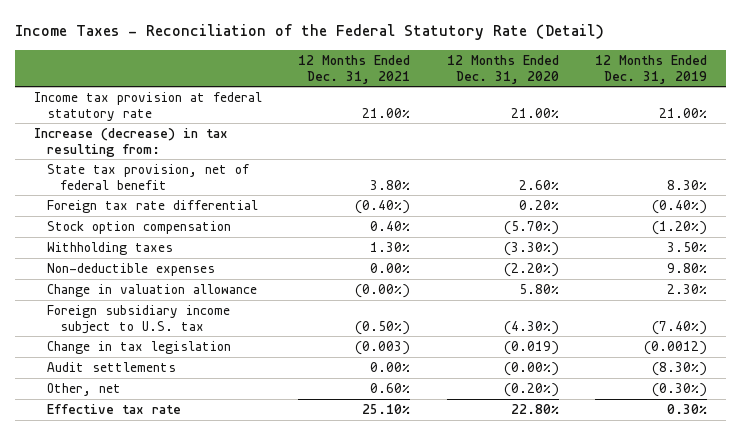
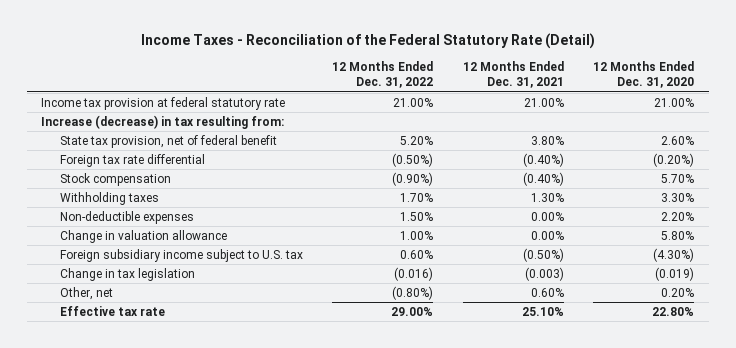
[595,55,708,84] 12 Months Ended Dec. 31, 2019 -> none
none -> [332,61,434,89] 12 Months Ended Dec. 31, 2022
[518,199,559,210] 0.20% -> [653,152,695,167] (0.20%)
[46,220,231,234] Stock option compensation -> [59,172,171,186] Stock compensation
[370,220,411,231] 0.40% -> [522,171,564,186] (0.40%)
[503,220,559,235] (5.70%) -> [661,173,695,183] 5.70%
[503,241,559,256] (3.30%) -> [661,192,695,202] 3.30%
[503,262,559,277] (2.20%) -> [661,211,695,221] 2.20%
[355,283,411,298] (0.00%) -> [530,230,564,240] 0.00%
[46,361,176,372] Audit settlements -> none
[503,382,559,397] (0.20%) -> [661,287,695,297] 0.20%

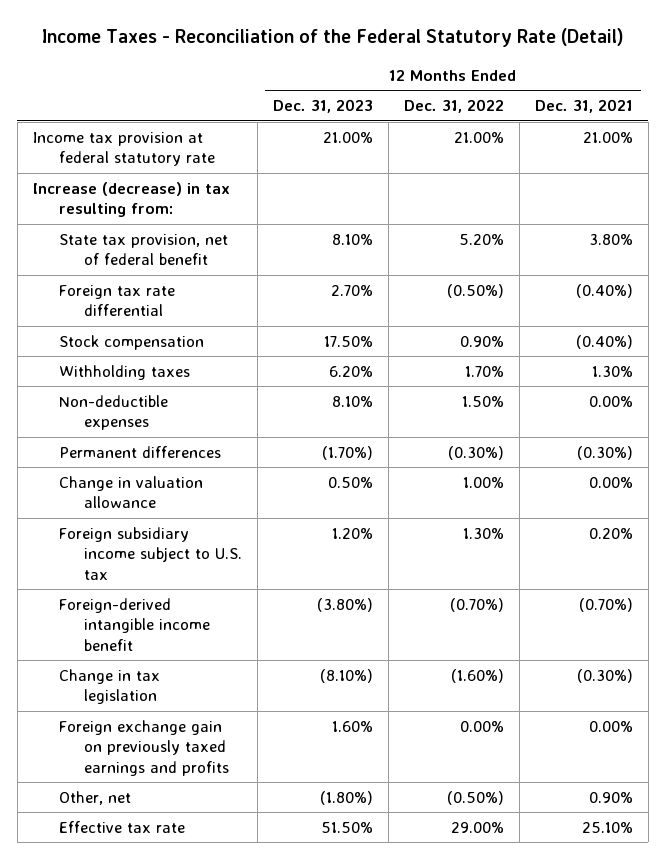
[593,61,695,89] 12 Months Ended Dec. 31, 2020 -> none
none -> [273,99,374,114] Dec. 31, 2023
[392,171,434,186] (0.90%) -> [460,335,505,347] 0.90%
none -> [58,445,221,458] Permanent differences
[400,249,434,259] 0.60% -> [463,527,505,539] 1.30%
[522,247,564,262] (0.50%) -> [588,527,633,539] 0.20%
none -> [58,597,211,651] Foreign-derived intangible income benefit
[394,266,434,281] (0.016) -> [451,668,505,683] (1.60%)
[524,266,564,281] (0.003) -> [576,668,633,683] (0.30%)
none -> [58,719,230,776] Foreign exchange gain on previously taxed earnings and profits
[392,285,434,300] (0.80%) -> [447,790,505,805] (0.50%)
[530,287,564,297] 0.60% -> [588,791,633,803] 0.90%

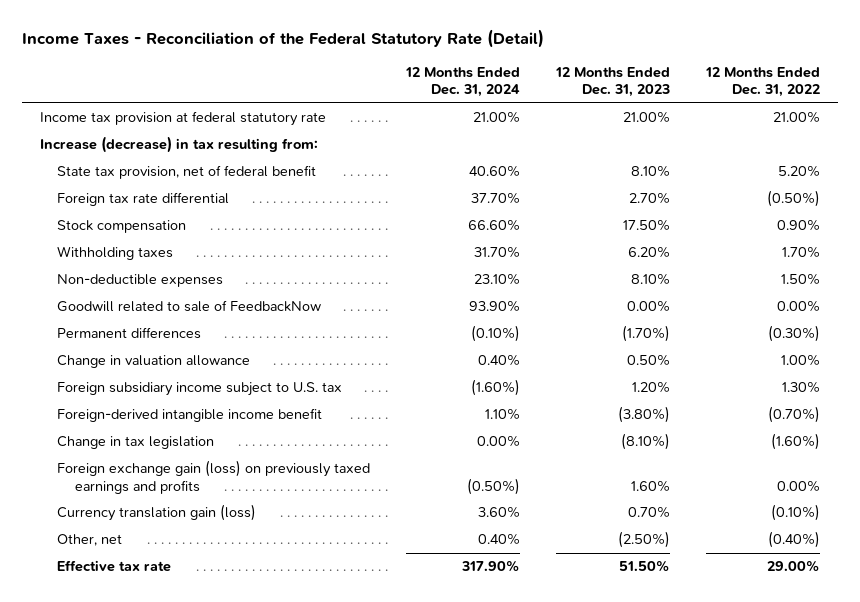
[534,99,633,114] Dec. 31, 2021 -> none
none -> [405,66,521,97] 12 Months Ended Dec. 31, 2024
none -> [57,300,322,313] Goodwill related to sale of FeedbackNow
[58,719,230,776] Foreign exchange gain on previously taxed earnings and profits -> [57,460,371,494] Foreign exchange gain (loss) on previously taxed earnings and profits
none -> [57,504,257,522] Currency translation gain (loss)
[320,790,374,805] (1.80%) -> [618,531,671,549] (2.50%)
[447,790,505,805] (0.50%) -> [767,531,820,549] (0.40%)

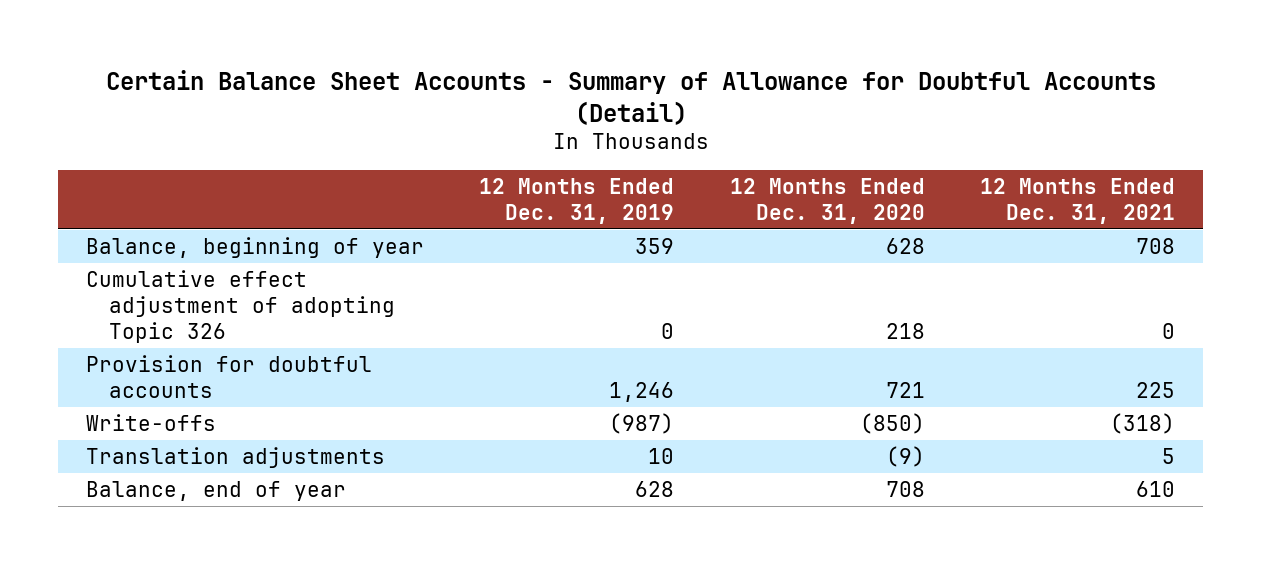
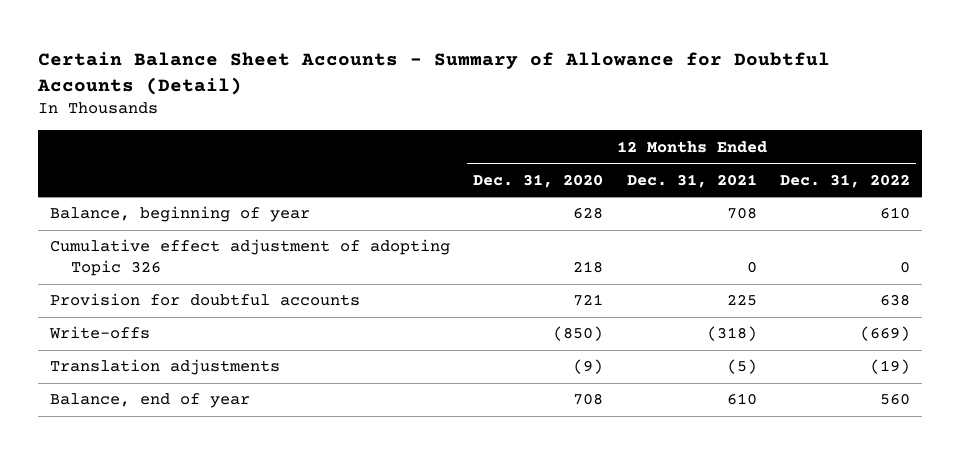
[479,177,675,224] 12 Months Ended Dec. 31, 2019 -> none
none -> [779,173,910,188] Dec. 31, 2022
[1162,447,1176,464] 5 -> [726,359,757,375] (5)

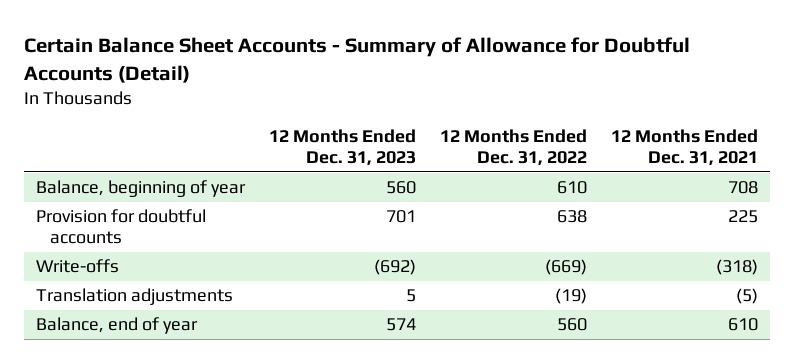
[473,173,604,188] Dec. 31, 2020 -> none
none -> [269,129,417,166] 12 Months Ended Dec. 31, 2023
[49,239,450,276] Cumulative effect adjustment of adopting Topic 326 -> none

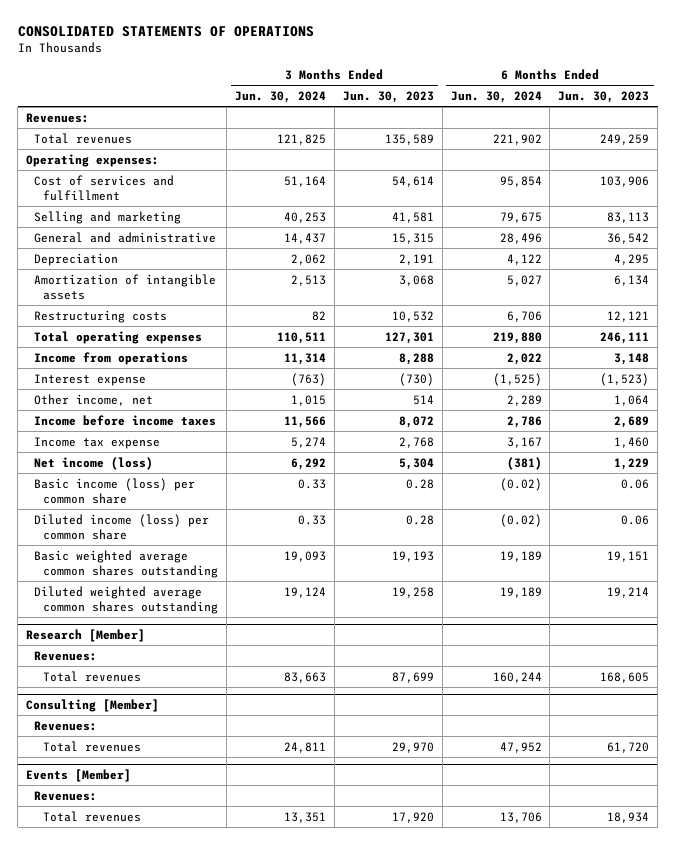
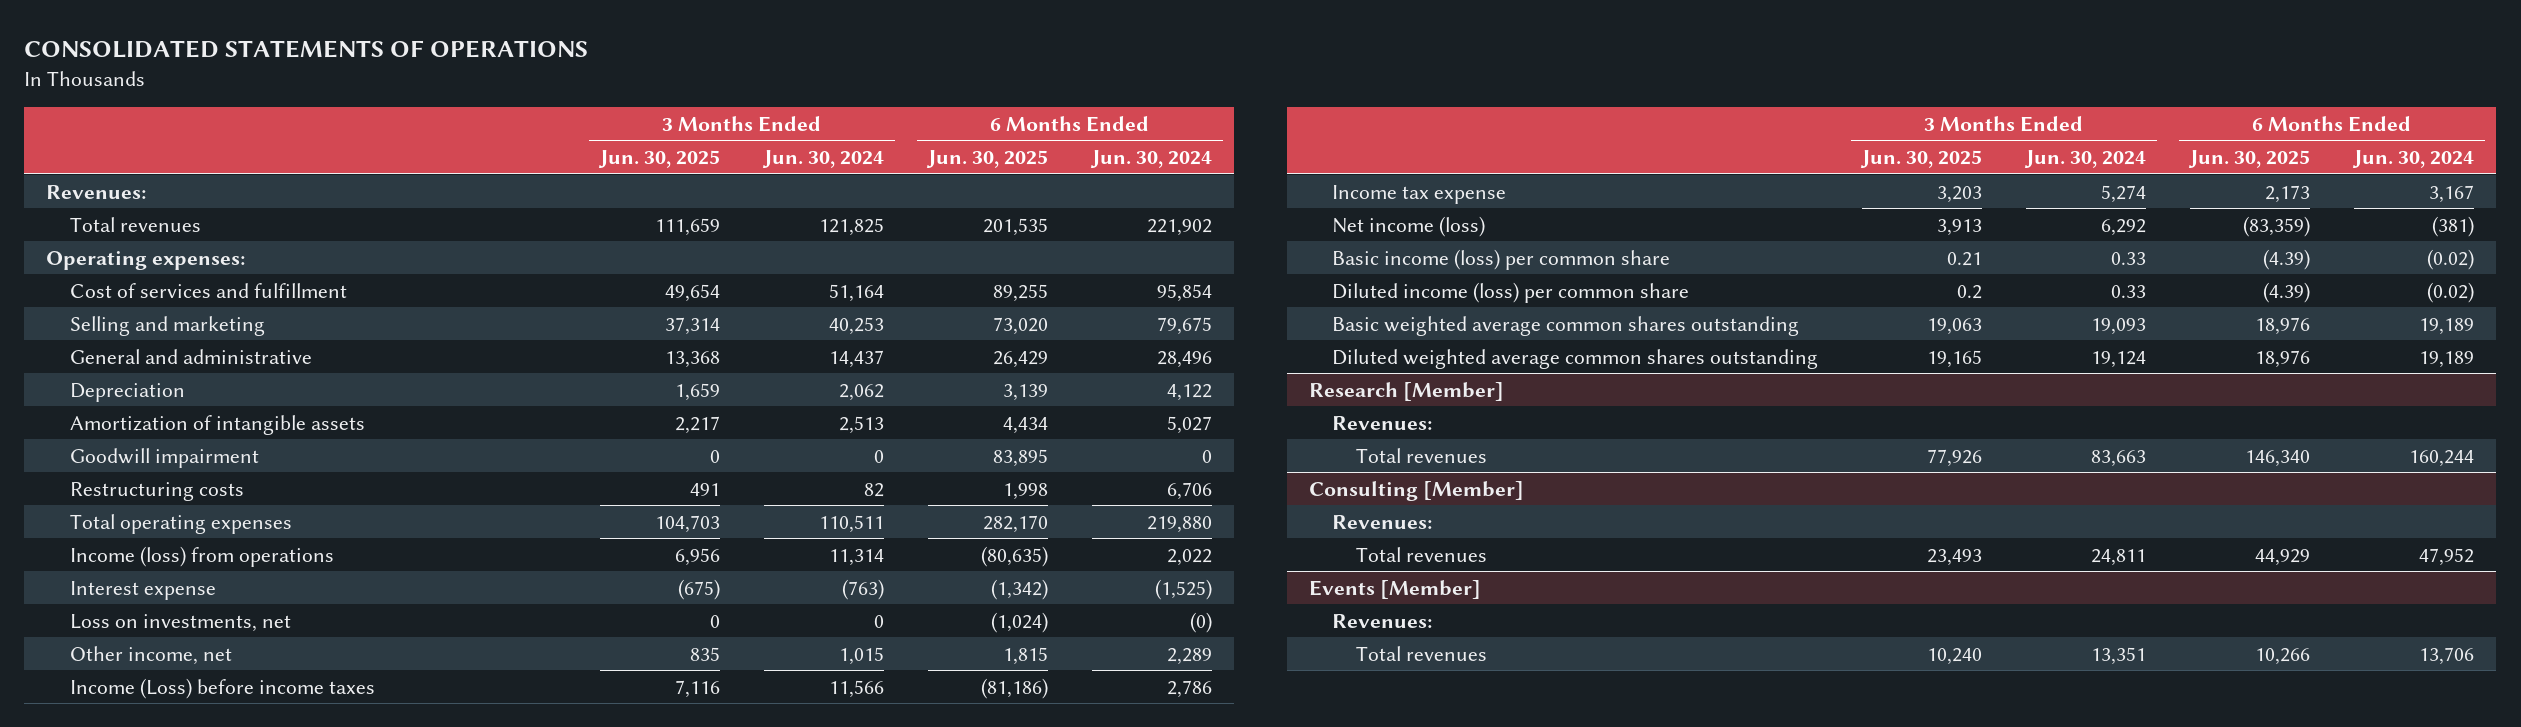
[342,90,434,103] Jun. 30, 2023 -> none
[558,90,650,103] Jun. 30, 2023 -> none
none -> [597,150,720,169] Jun. 30, 2025
none -> [925,150,1048,169] Jun. 30, 2025
none -> [69,447,259,468] Goodwill impairment
[34,351,189,365] Income from operations -> [69,545,334,567] Income (loss) from operations
none -> [69,613,291,632] Loss on investments, net
[34,414,217,426] Income before income taxes -> [69,677,375,699] Income (Loss) before income taxes

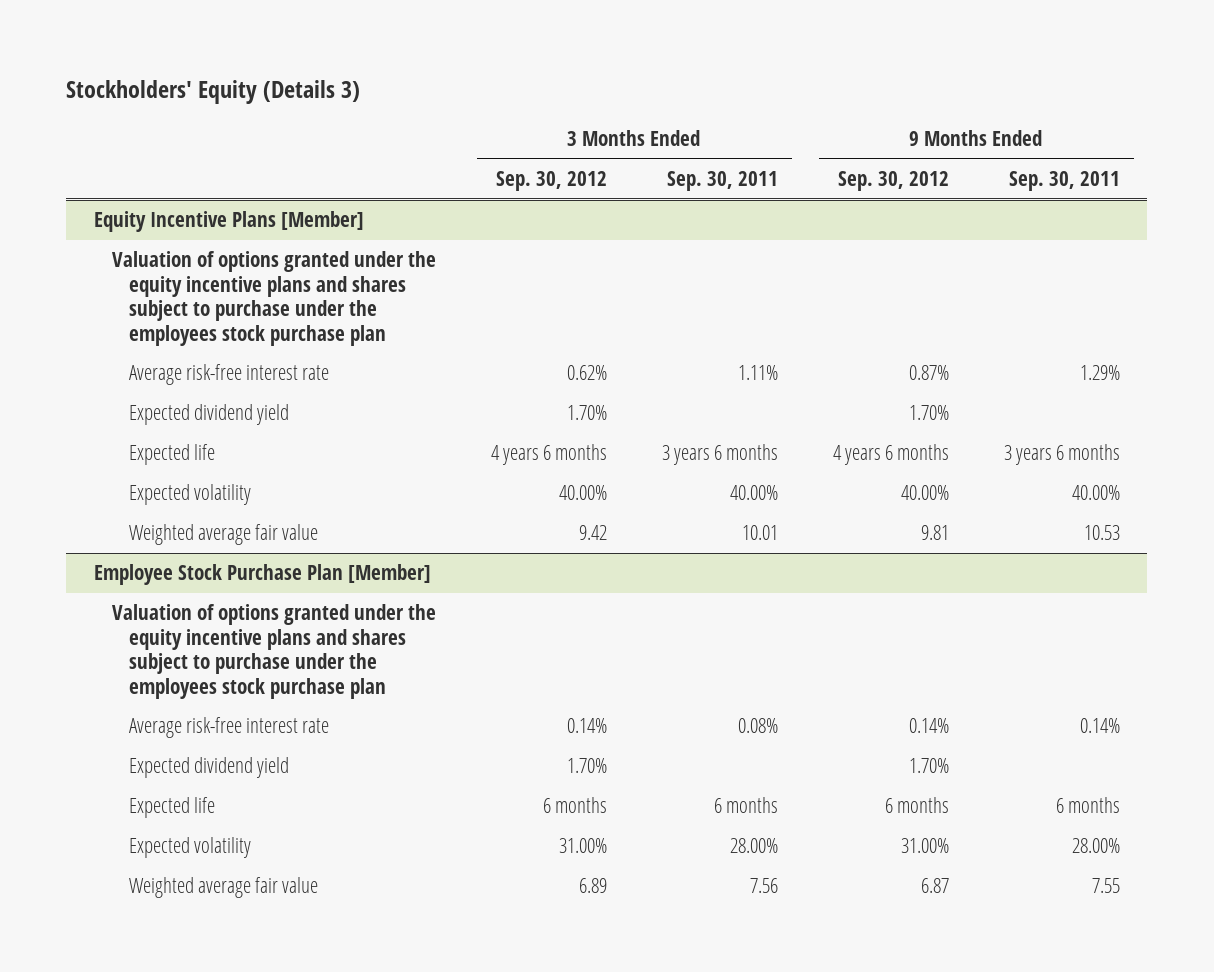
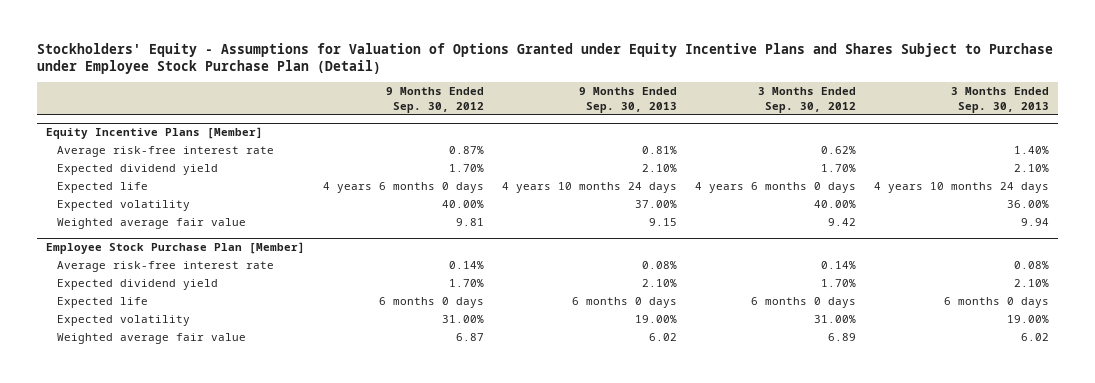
[66,80,361,105] Stockholders' Equity (Details 3) -> [36,42,1053,75] Stockholders' Equity - Assumptions for Valuation of Options Granted under Equity Incentive Plans and Shares Subject to Purchase under Employee Stock Purchase Plan (Detail)
[666,171,778,192] Sep. 30, 2011 -> none
[1008,171,1120,192] Sep. 30, 2011 -> none
none -> [578,87,677,113] 9 Months Ended Sep. 30, 2013
none -> [951,87,1050,113] 3 Months Ended Sep. 30, 2013
[111,251,436,346] Valuation of options granted under the equity incentive plans and shares subject to purchase under the employees stock purchase plan -> none
[490,444,607,466] 4 years 6 months -> [695,181,857,193] 4 years 6 months 0 days
[832,444,949,466] 4 years 6 months -> [322,181,484,193] 4 years 6 months 0 days
[111,604,436,699] Valuation of options granted under the equity incentive plans and shares subject to purchase under the employees stock purchase plan -> none
[542,797,607,814] 6 months -> [751,296,857,308] 6 months 0 days
[884,797,949,814] 6 months -> [378,296,484,308] 6 months 0 days

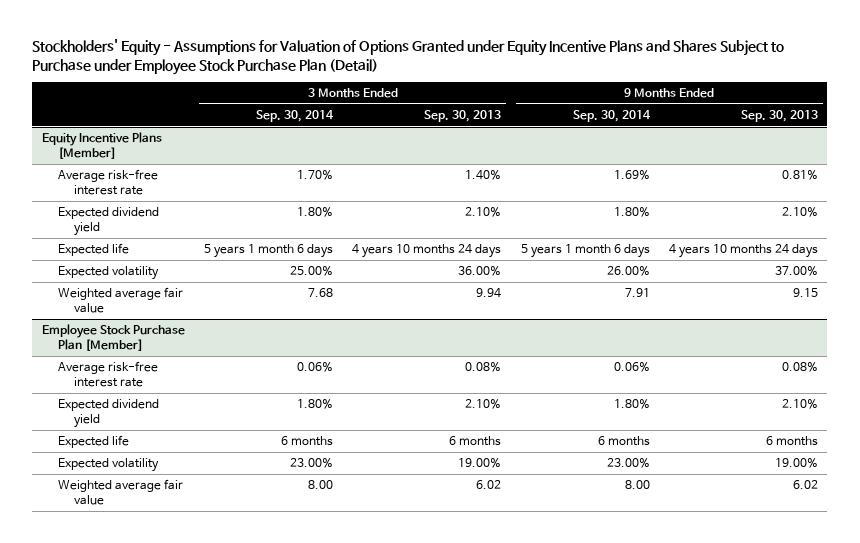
[385,87,484,113] 9 Months Ended Sep. 30, 2012 -> none
[758,87,857,113] 3 Months Ended Sep. 30, 2012 -> none
none -> [256,110,335,123] Sep. 30, 2014
none -> [572,110,651,123] Sep. 30, 2014
[571,296,677,308] 6 months 0 days -> [765,436,818,447] 6 months
[944,296,1050,308] 6 months 0 days -> [449,436,502,447] 6 months

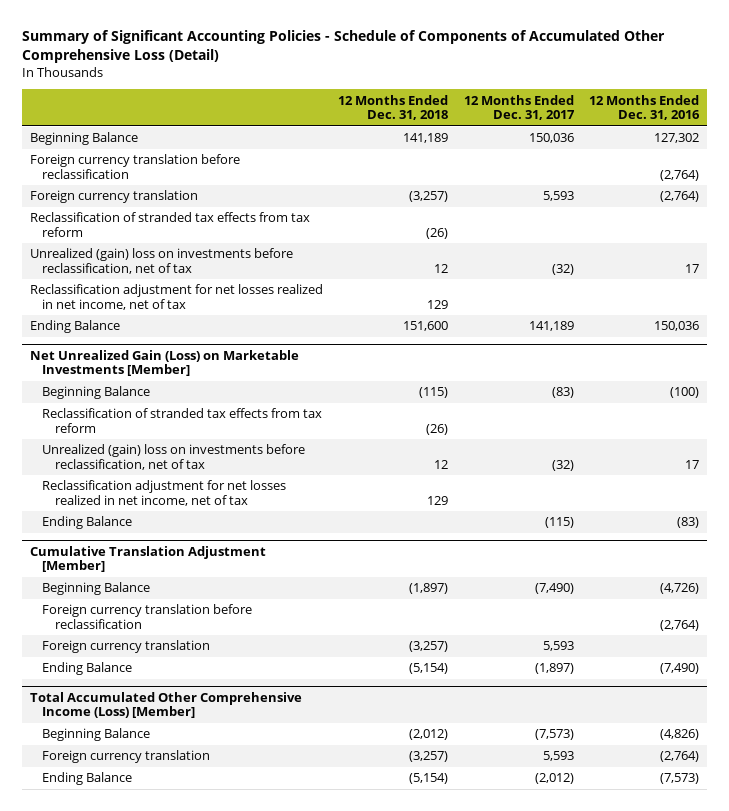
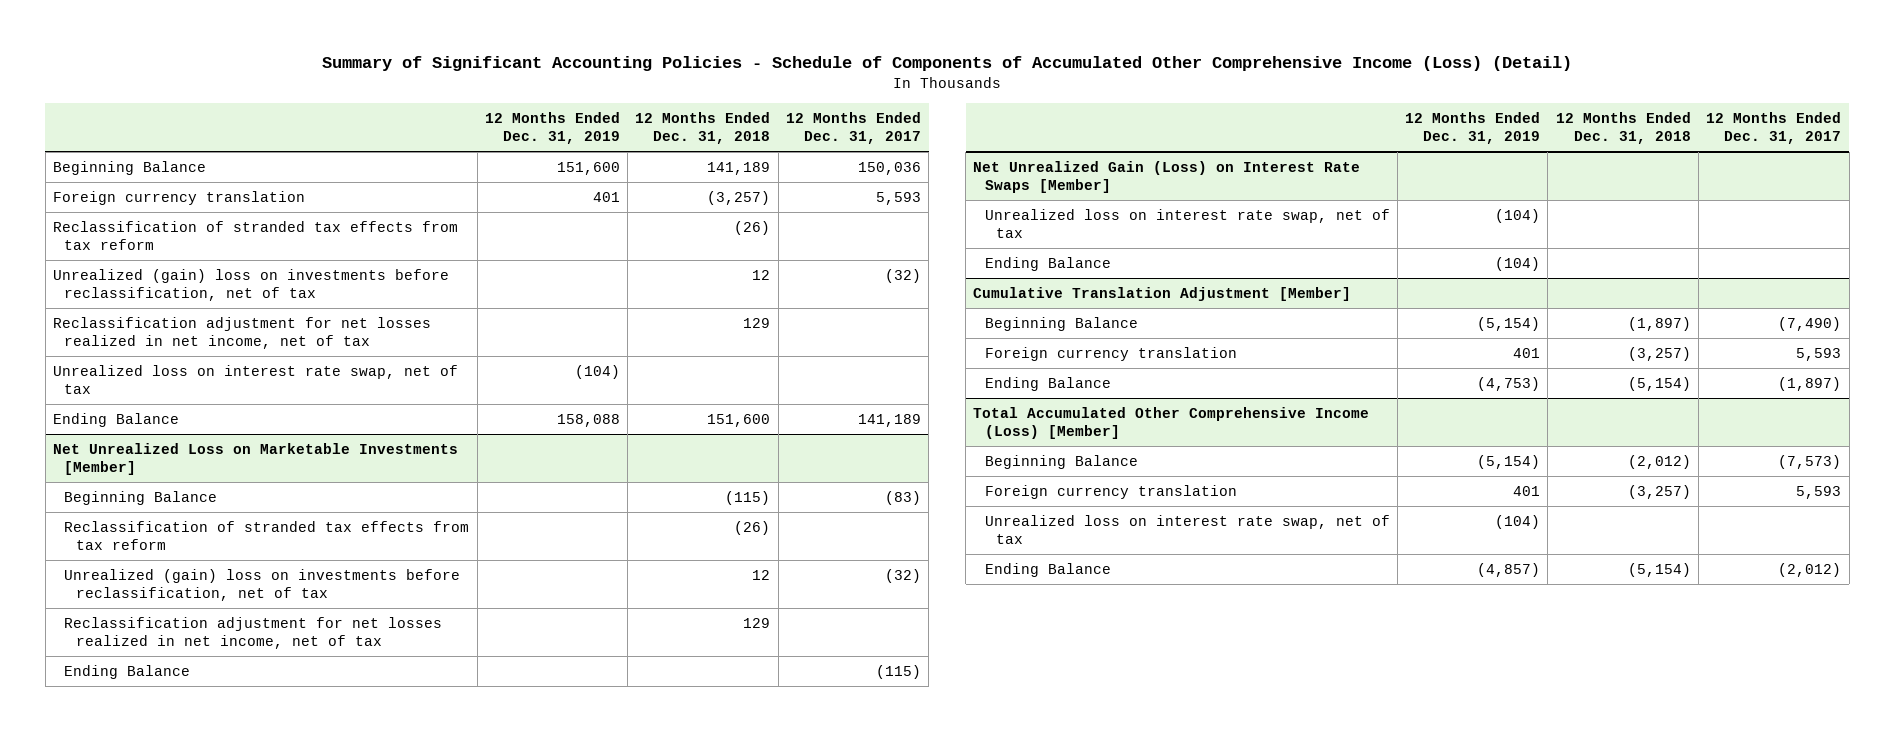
[21,30,665,64] Summary of Significant Accounting Policies - Schedule of Components of Accumulated Other Comprehensive Loss (Detail) -> [322,56,1573,72] Summary of Significant Accounting Policies - Schedule of Components of Accumulated Other Comprehensive Income (Loss) (Detail)
[589,94,701,121] 12 Months Ended Dec. 31, 2016 -> none
none -> [484,111,620,145] 12 Months Ended Dec. 31, 2019
[29,154,240,179] Foreign currency translation before reclassification -> none
none -> [53,364,459,395] Unrealized loss on interest rate swap, net of tax
[29,349,299,377] Net Unrealized Gain (Loss) on Marketable Investments [Member] -> [53,442,459,476] Net Unrealized Loss on Marketable Investments [Member]
none -> [973,160,1361,194] Net Unrealized Gain (Loss) on Interest Rate Swaps [Member]
none -> [984,208,1390,239] Unrealized loss on interest rate swap, net of tax
none -> [984,256,1111,271] Ending Balance
[42,604,253,629] Foreign currency translation before reclassification -> none
none -> [984,514,1390,545] Unrealized loss on interest rate swap, net of tax

